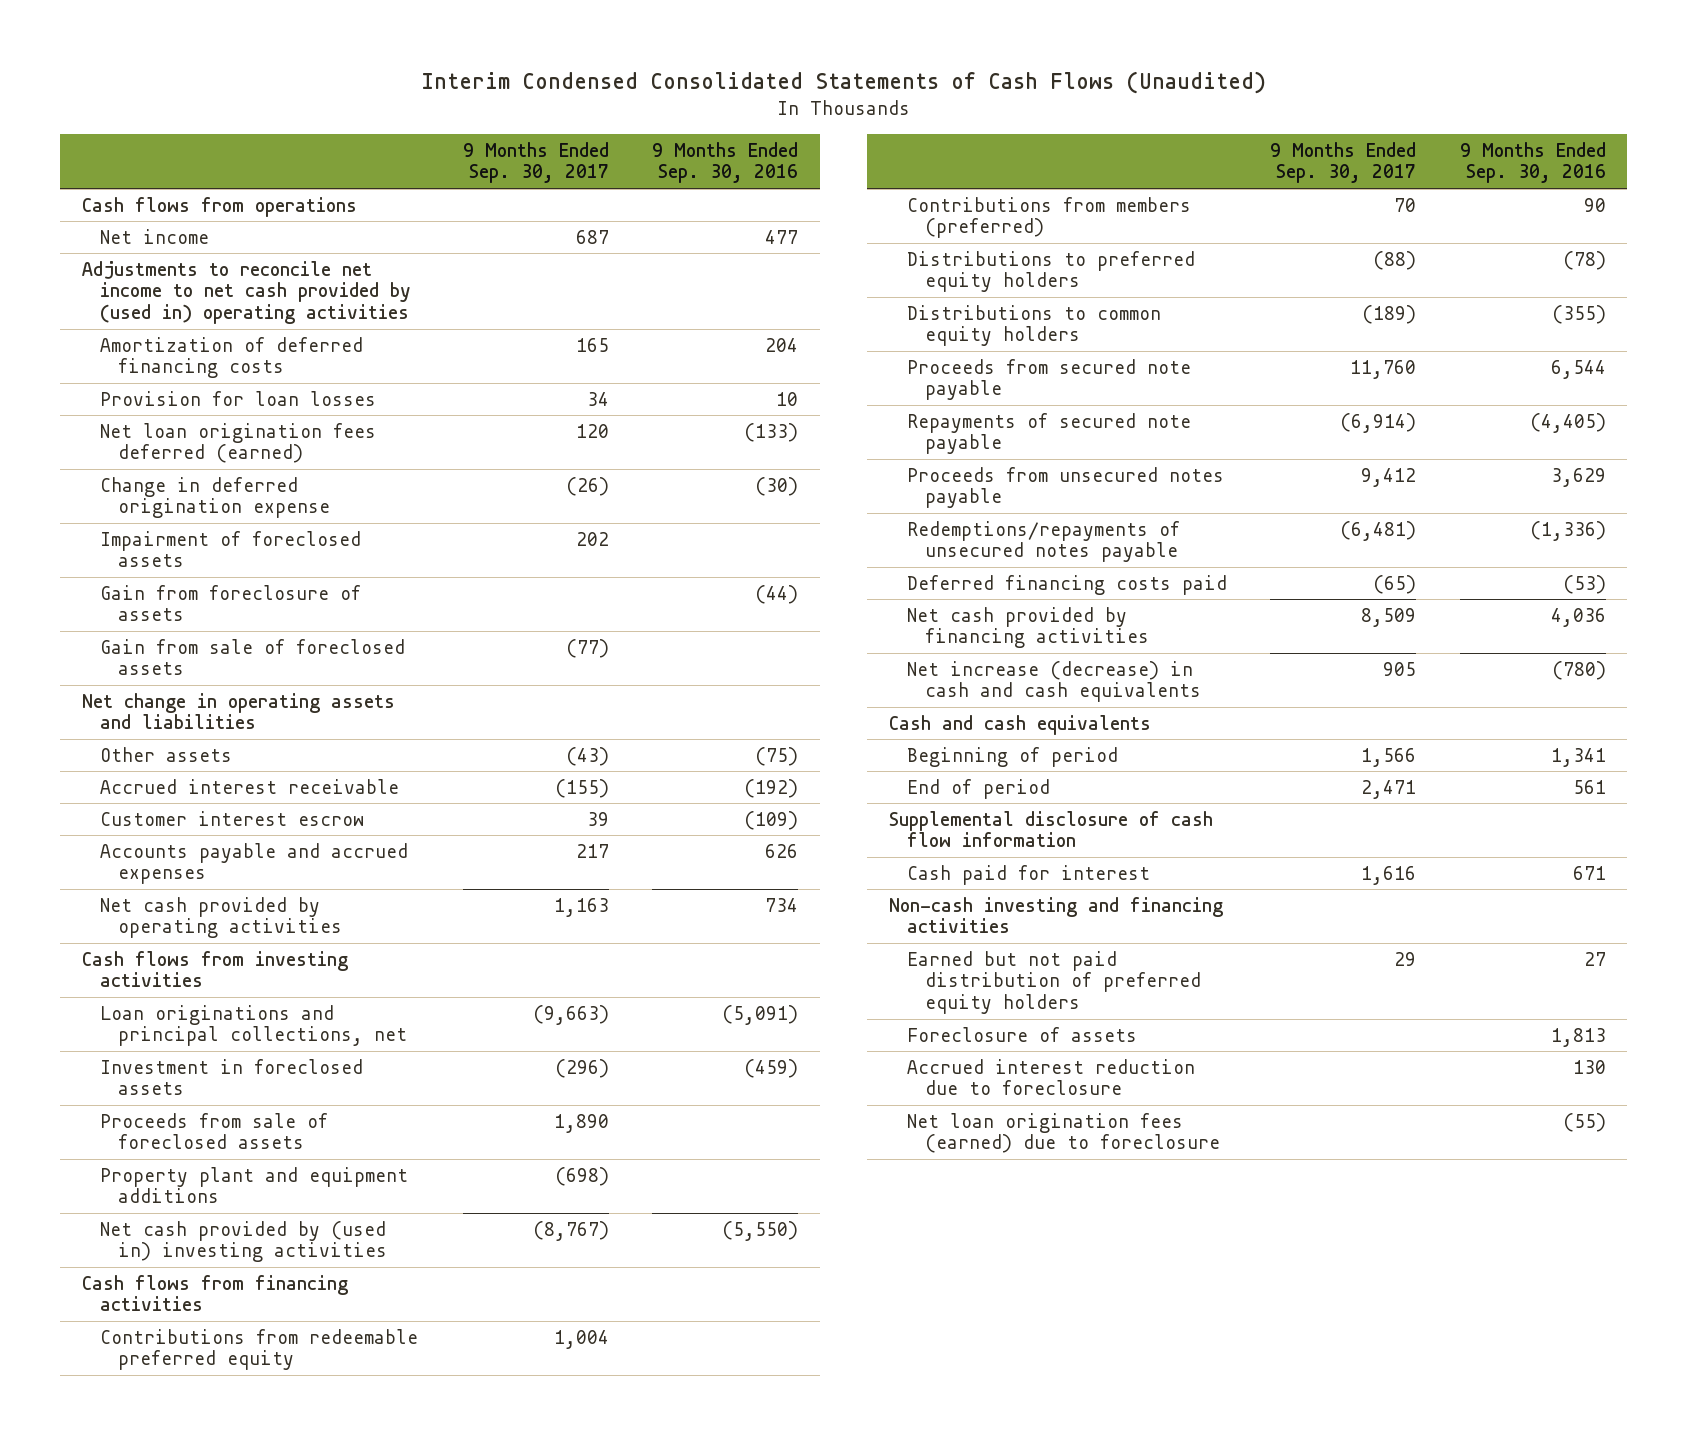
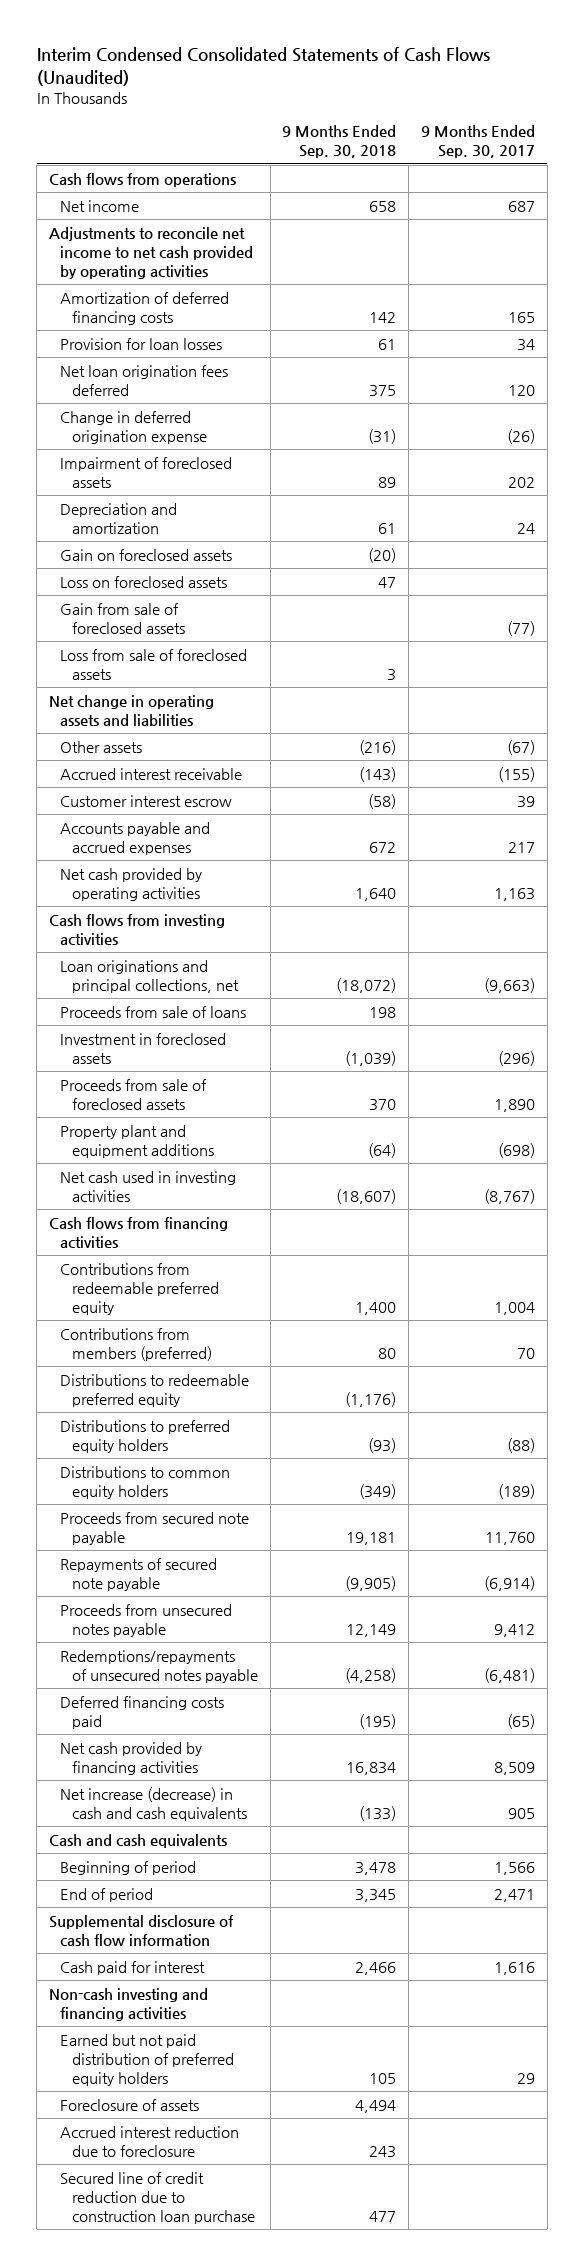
[652,141,799,184] 9 Months Ended Sep. 30, 2016 -> none
none -> [282,125,397,159] 9 Months Ended Sep. 30, 2018
[81,260,411,325] Adjustments to reconcile net income to net cash provided by (used in) operating activities -> [49,226,254,279] Adjustments to reconcile net income to net cash provided by operating activities
[99,422,376,464] Net loan origination fees deferred (earned) -> [60,364,229,396] Net loan origination fees deferred
none -> [60,502,178,534] Depreciation and amortization
[99,584,361,622] Gain from foreclosure of assets -> [60,548,233,561] Gain on foreclosed assets
none -> [60,575,228,588] Loss on foreclosed assets
none -> [60,648,248,680] Loss from sale of foreclosed assets
[566,746,610,766] (43) -> [507,739,536,755] (67)
none -> [60,1005,247,1018] Proceeds from sale of loans
[99,1220,387,1263] Net cash provided by (used in) investing activities -> [60,1170,237,1202] Net cash used in investing activities
none -> [60,1373,250,1407] Distributions to redeemable preferred equity
[907,1112,1221,1154] Net loan origination fees (earned) due to foreclosure -> none
none -> [60,2171,255,2224] Secured line of credit reduction due to construction loan purchase

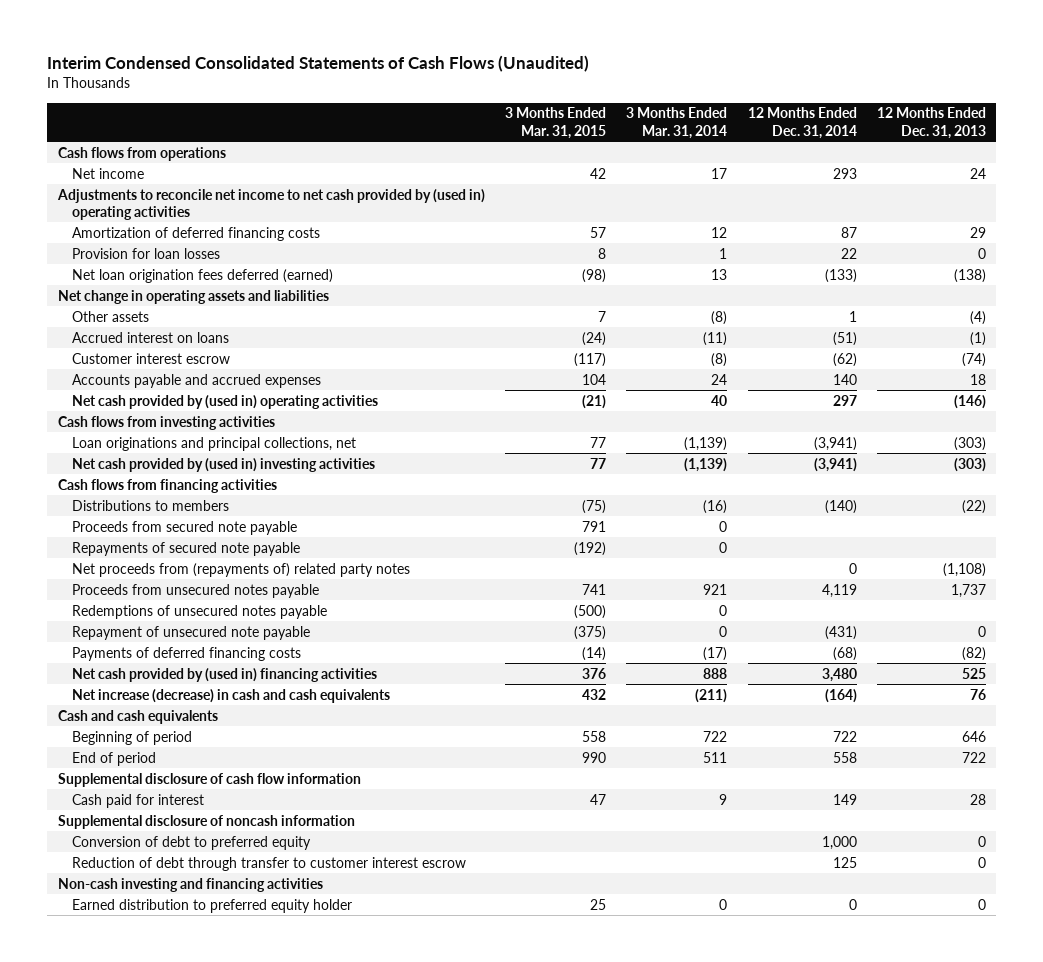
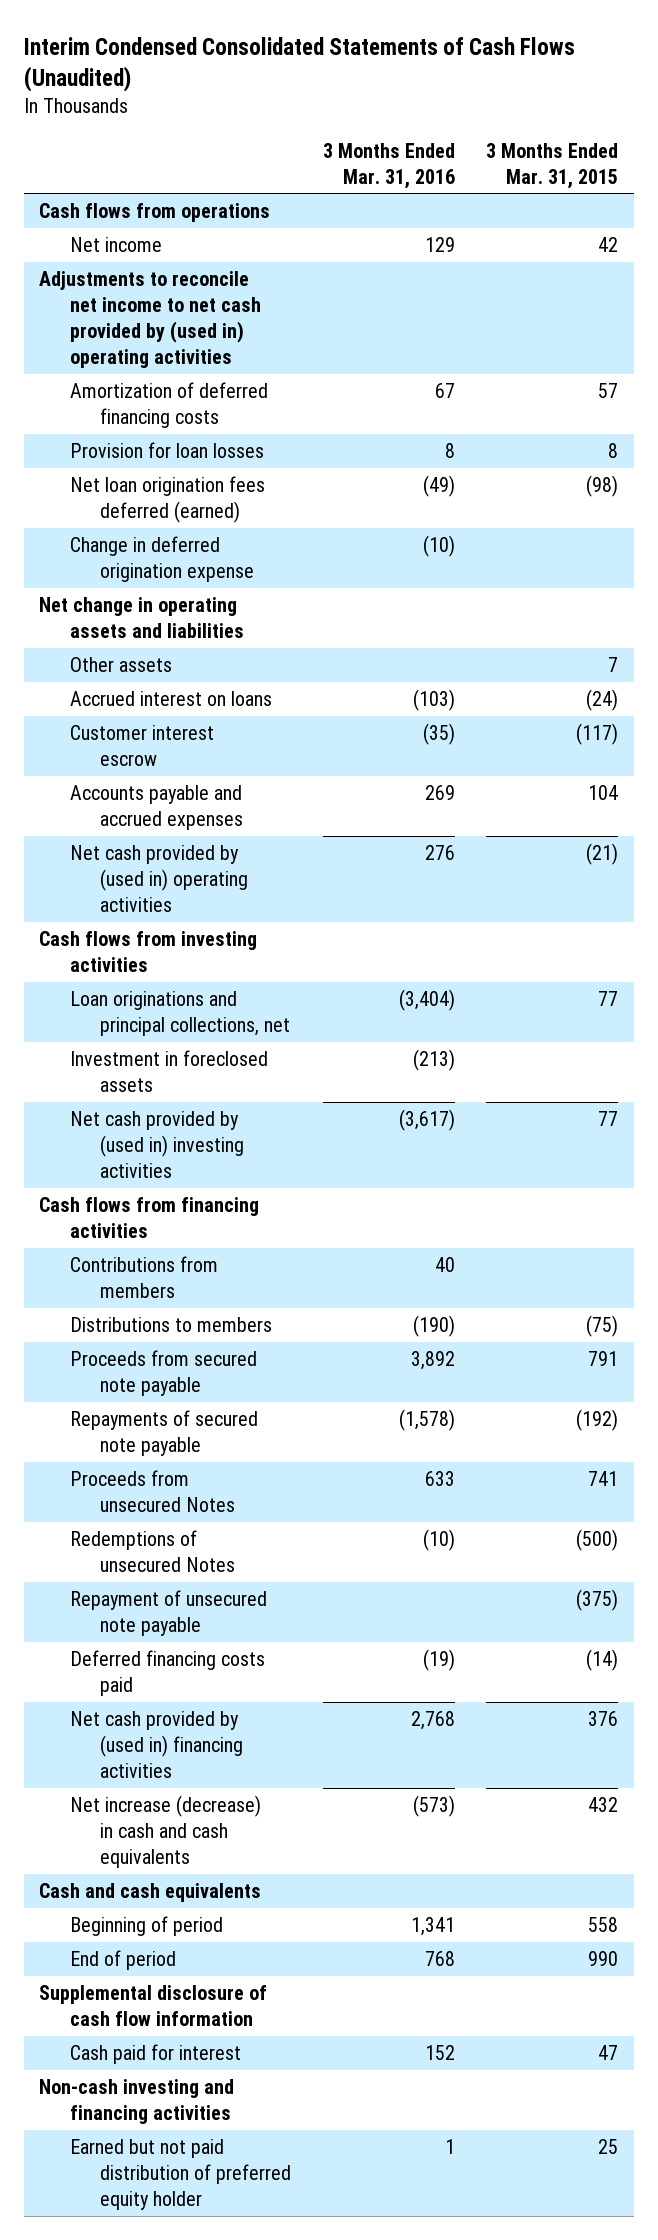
[626,107,728,139] 3 Months Ended Mar. 31, 2014 -> none
[747,107,857,139] 12 Months Ended Dec. 31, 2014 -> none
[876,107,986,139] 12 Months Ended Dec. 31, 2013 -> none
none -> [322,142,455,189] 3 Months Ended Mar. 31, 2016
none -> [69,536,254,583] Change in deferred origination expense
none -> [69,1050,268,1093] Investment in foreclosed assets
none -> [69,1256,218,1299] Contributions from members
[71,562,410,577] Net proceeds from (repayments of) related party notes -> none
[71,583,319,598] Proceeds from unsecured notes payable -> [69,1470,235,1513] Proceeds from unsecured Notes
[71,604,327,619] Redemptions of unsecured notes payable -> [69,1530,235,1573] Redemptions of unsecured Notes
[71,646,301,661] Payments of deferred financing costs -> [69,1650,265,1697] Deferred financing costs paid
[57,814,355,829] Supplemental disclosure of noncash information -> none
[71,835,311,850] Conversion of debt to preferred equity -> none
[71,856,466,871] Reduction of debt through transfer to customer interest escrow -> none
[71,898,352,913] Earned distribution to preferred equity holder -> [69,2139,291,2210] Earned but not paid distribution of preferred equity holder

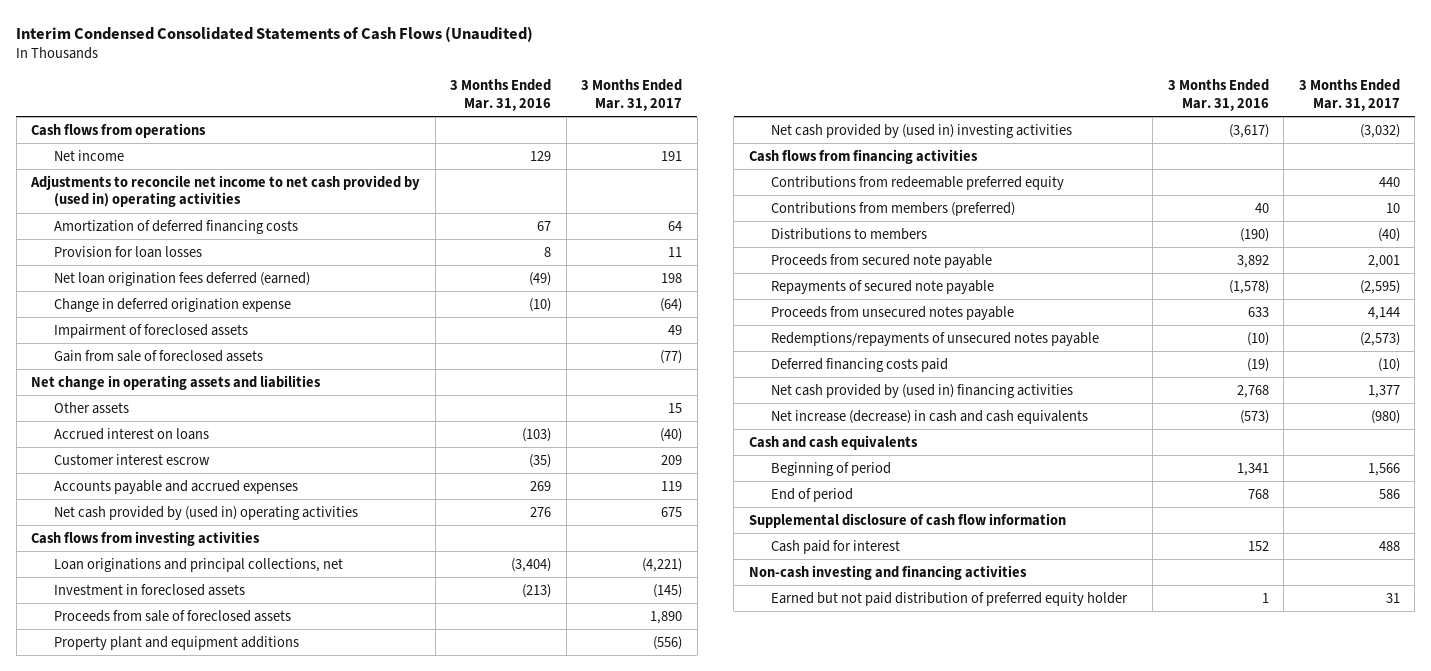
[486,142,619,189] 3 Months Ended Mar. 31, 2015 -> none
none -> [581,79,683,112] 3 Months Ended Mar. 31, 2017
none -> [54,323,249,338] Impairment of foreclosed assets
none -> [54,349,264,362] Gain from sale of foreclosed assets
none -> [54,609,292,622] Proceeds from sale of foreclosed assets
none -> [54,635,300,650] Property plant and equipment additions
none -> [771,175,1065,190] Contributions from redeemable preferred equity
[69,1256,218,1299] Contributions from members -> [771,201,1016,216] Contributions from members (preferred)
[69,1590,267,1637] Repayment of unsecured note payable -> none
[69,1470,235,1513] Proceeds from unsecured Notes -> [771,305,1015,320] Proceeds from unsecured notes payable
[69,1530,235,1573] Redemptions of unsecured Notes -> [771,331,1100,346] Redemptions/repayments of unsecured notes payable

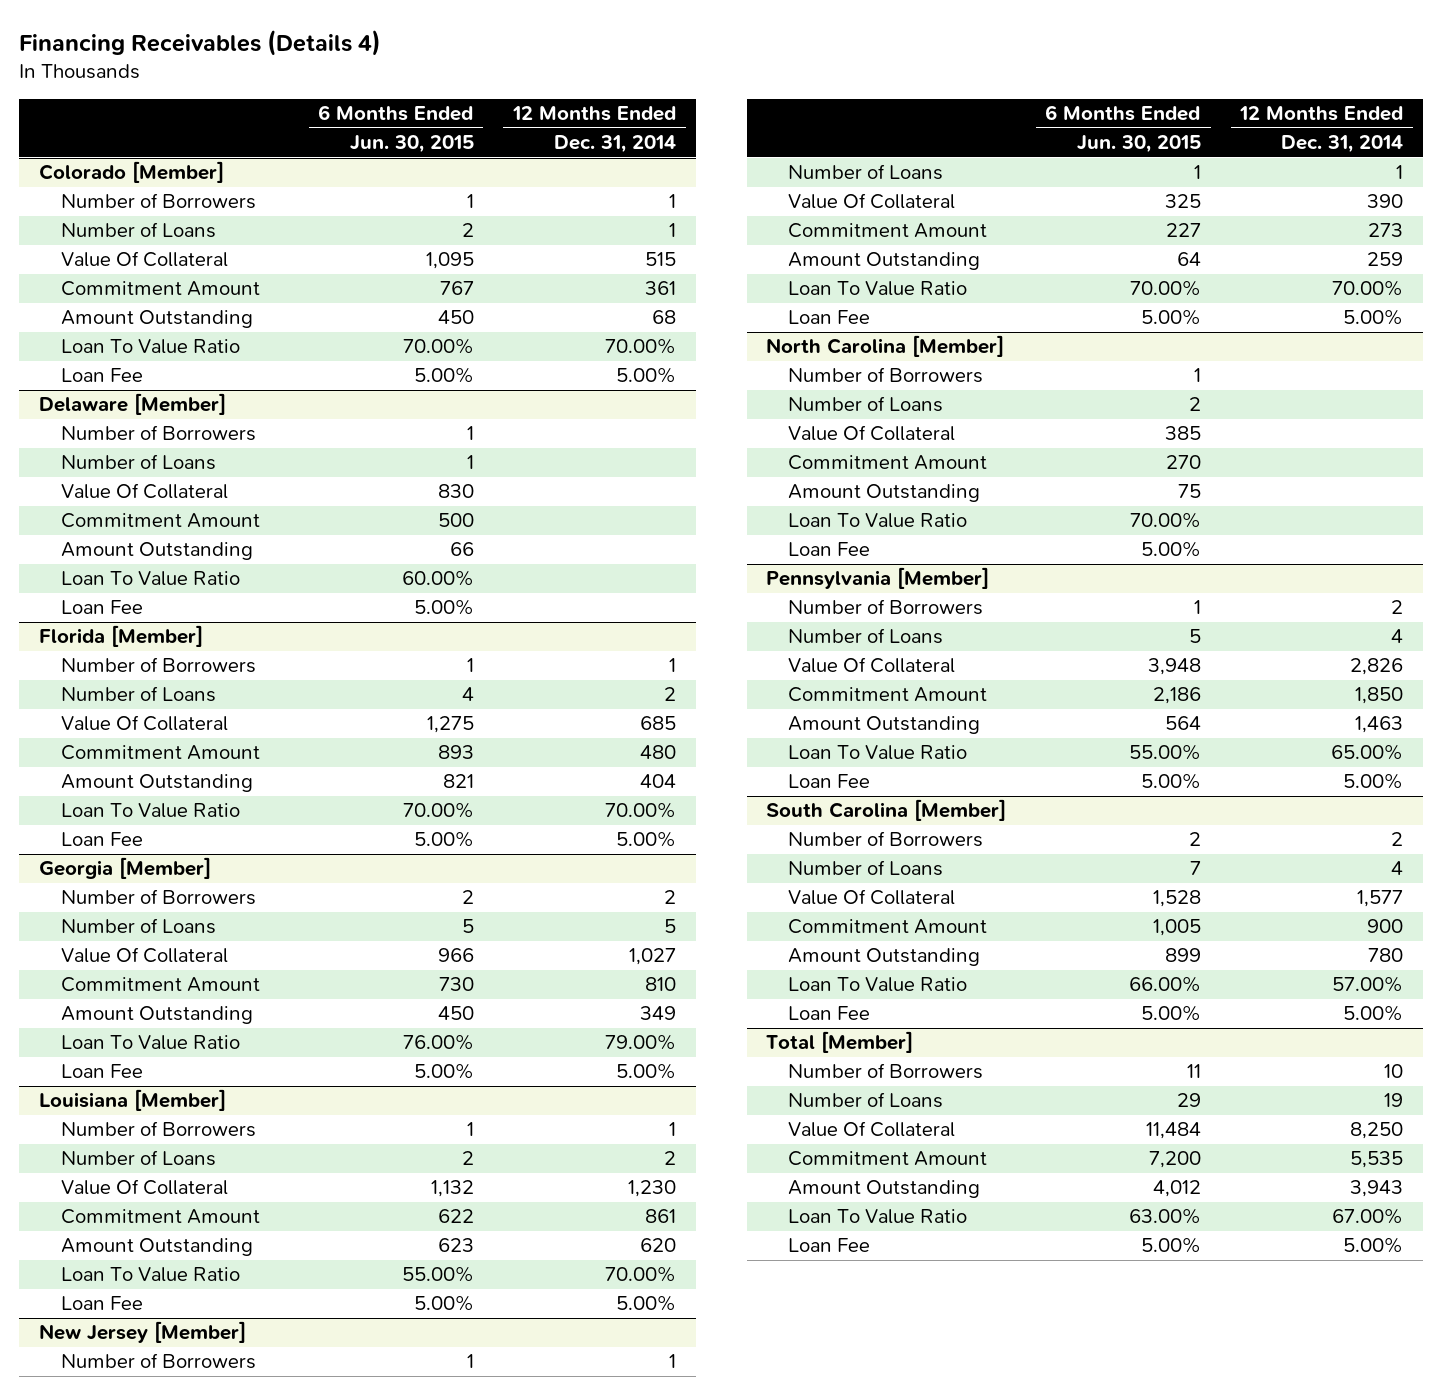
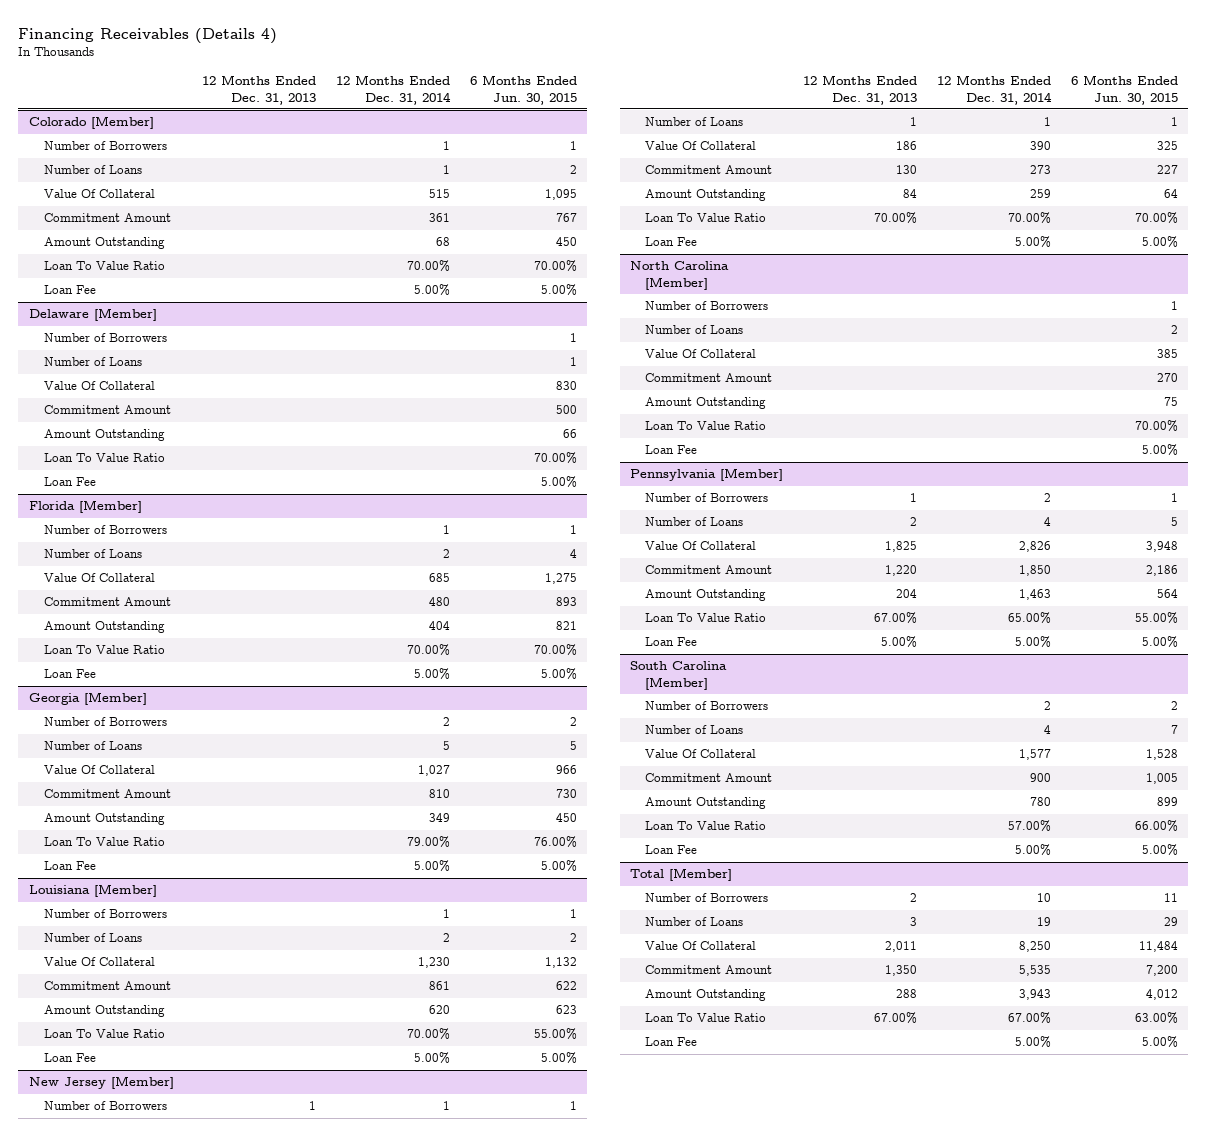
none -> [201,75,316,105] 12 Months Ended Dec. 31, 2013
[401,570,474,587] 60.00% -> [534,452,578,465] 70.00%

